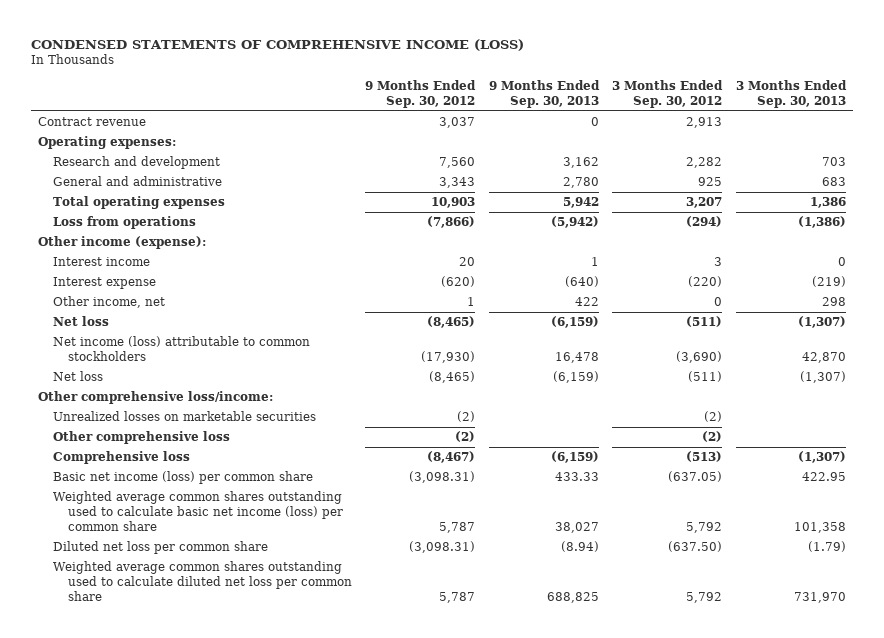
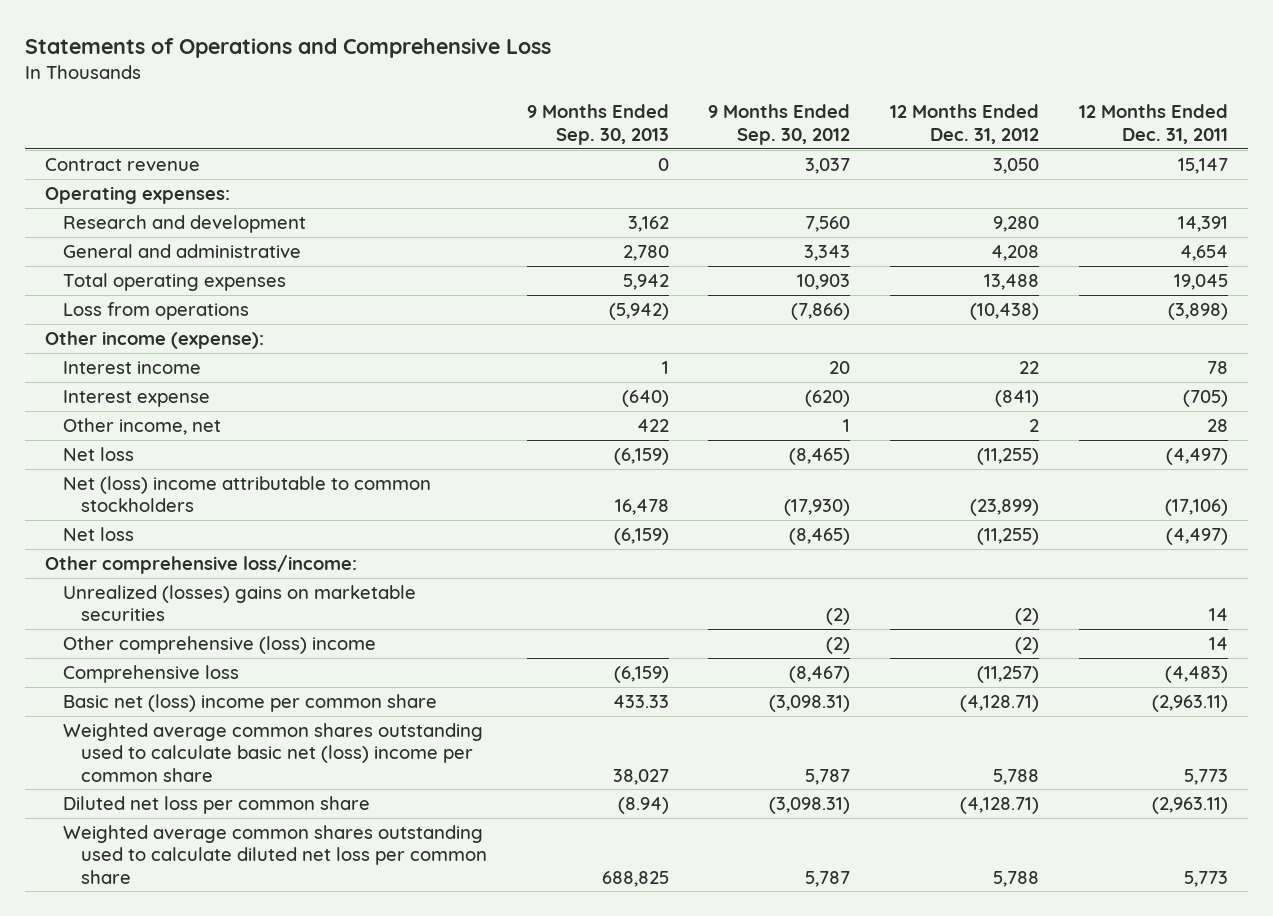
[31,38,525,51] CONDENSED STATEMENTS OF COMPREHENSIVE INCOME (LOSS) -> [25,38,552,59] Statements of Operations and Comprehensive Loss
[612,79,724,108] 3 Months Ended Sep. 30, 2012 -> none
[735,79,847,108] 3 Months Ended Sep. 30, 2013 -> none
none -> [890,104,1040,144] 12 Months Ended Dec. 31, 2012
none -> [1078,104,1228,144] 12 Months Ended Dec. 31, 2011
[52,336,310,362] Net income (loss) attributable to common stockholders -> [63,475,432,513] Net (loss) income attributable to common stockholders
[52,411,316,422] Unrealized losses on marketable securities -> [63,584,417,622] Unrealized (losses) gains on marketable securities
[52,431,230,445] Other comprehensive loss -> [63,635,377,654] Other comprehensive (loss) income
[52,471,313,485] Basic net income (loss) per common share -> [63,693,438,712] Basic net (loss) income per common share
[52,491,343,531] Weighted average common shares outstanding used to calculate basic net income (loss) per common share -> [63,722,484,782] Weighted average common shares outstanding used to calculate basic net (loss) income per common share

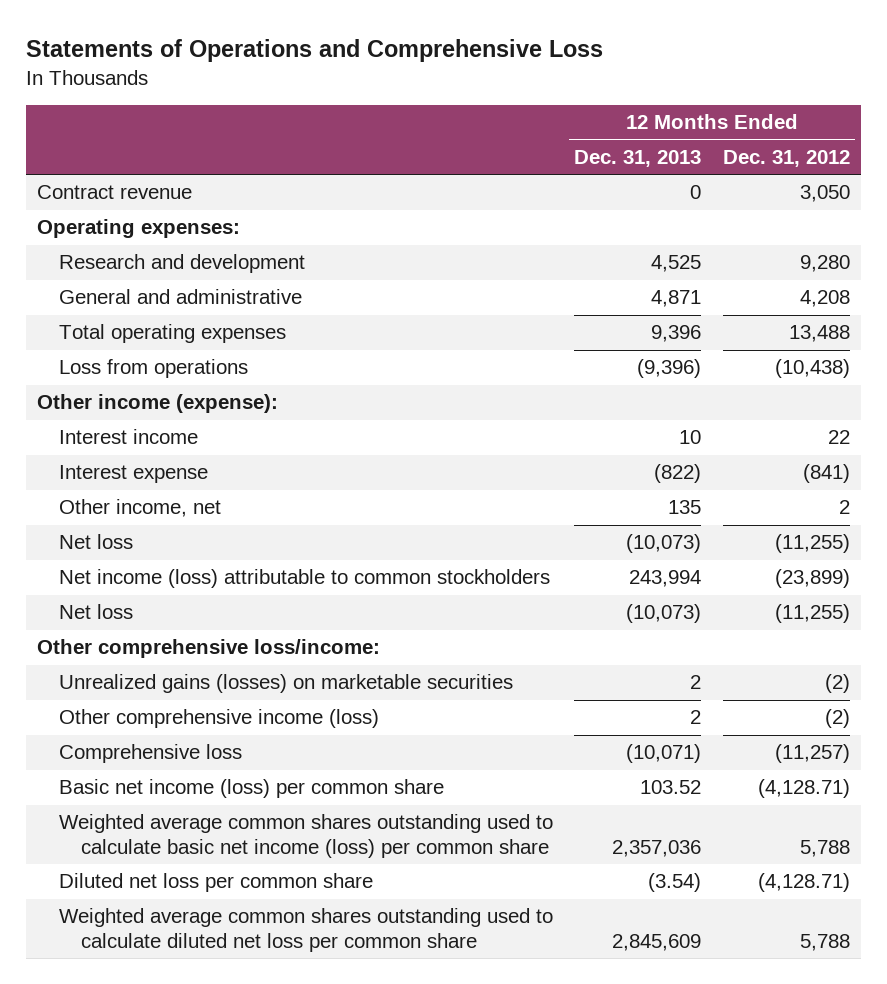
[526,104,669,145] 9 Months Ended Sep. 30, 2013 -> none
[708,104,851,145] 9 Months Ended Sep. 30, 2012 -> none
[1078,104,1228,144] 12 Months Ended Dec. 31, 2011 -> none
none -> [574,149,702,167] Dec. 31, 2013
[63,475,432,513] Net (loss) income attributable to common stockholders -> [58,569,550,589] Net income (loss) attributable to common stockholders
[63,584,417,622] Unrealized (losses) gains on marketable securities -> [58,674,513,694] Unrealized gains (losses) on marketable securities
[63,635,377,654] Other comprehensive (loss) income -> [58,709,379,729] Other comprehensive income (loss)
[63,693,438,712] Basic net (loss) income per common share -> [58,779,444,799] Basic net income (loss) per common share
[63,722,484,782] Weighted average common shares outstanding used to calculate basic net (loss) income per common share -> [58,814,553,858] Weighted average common shares outstanding used to calculate basic net income (loss) per common share

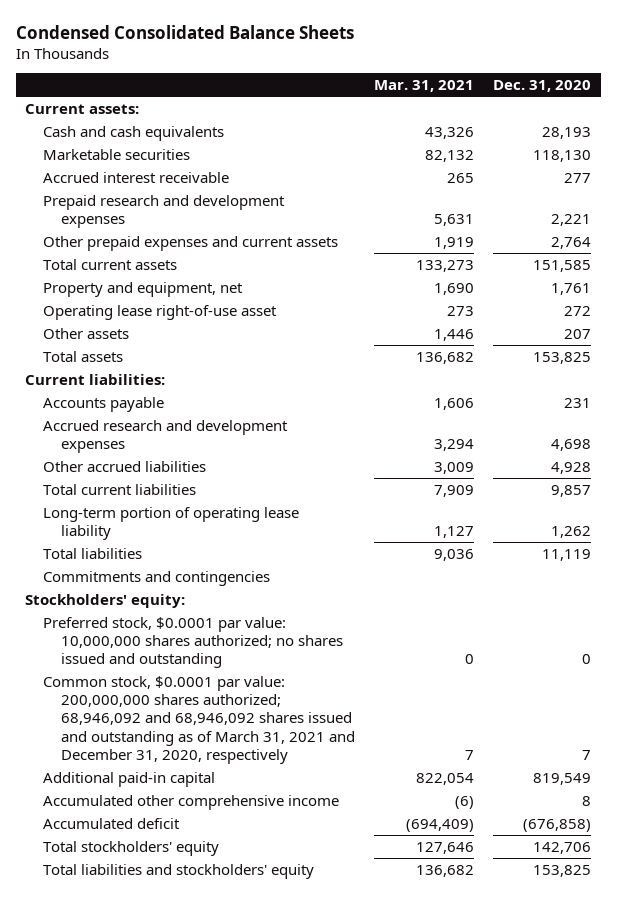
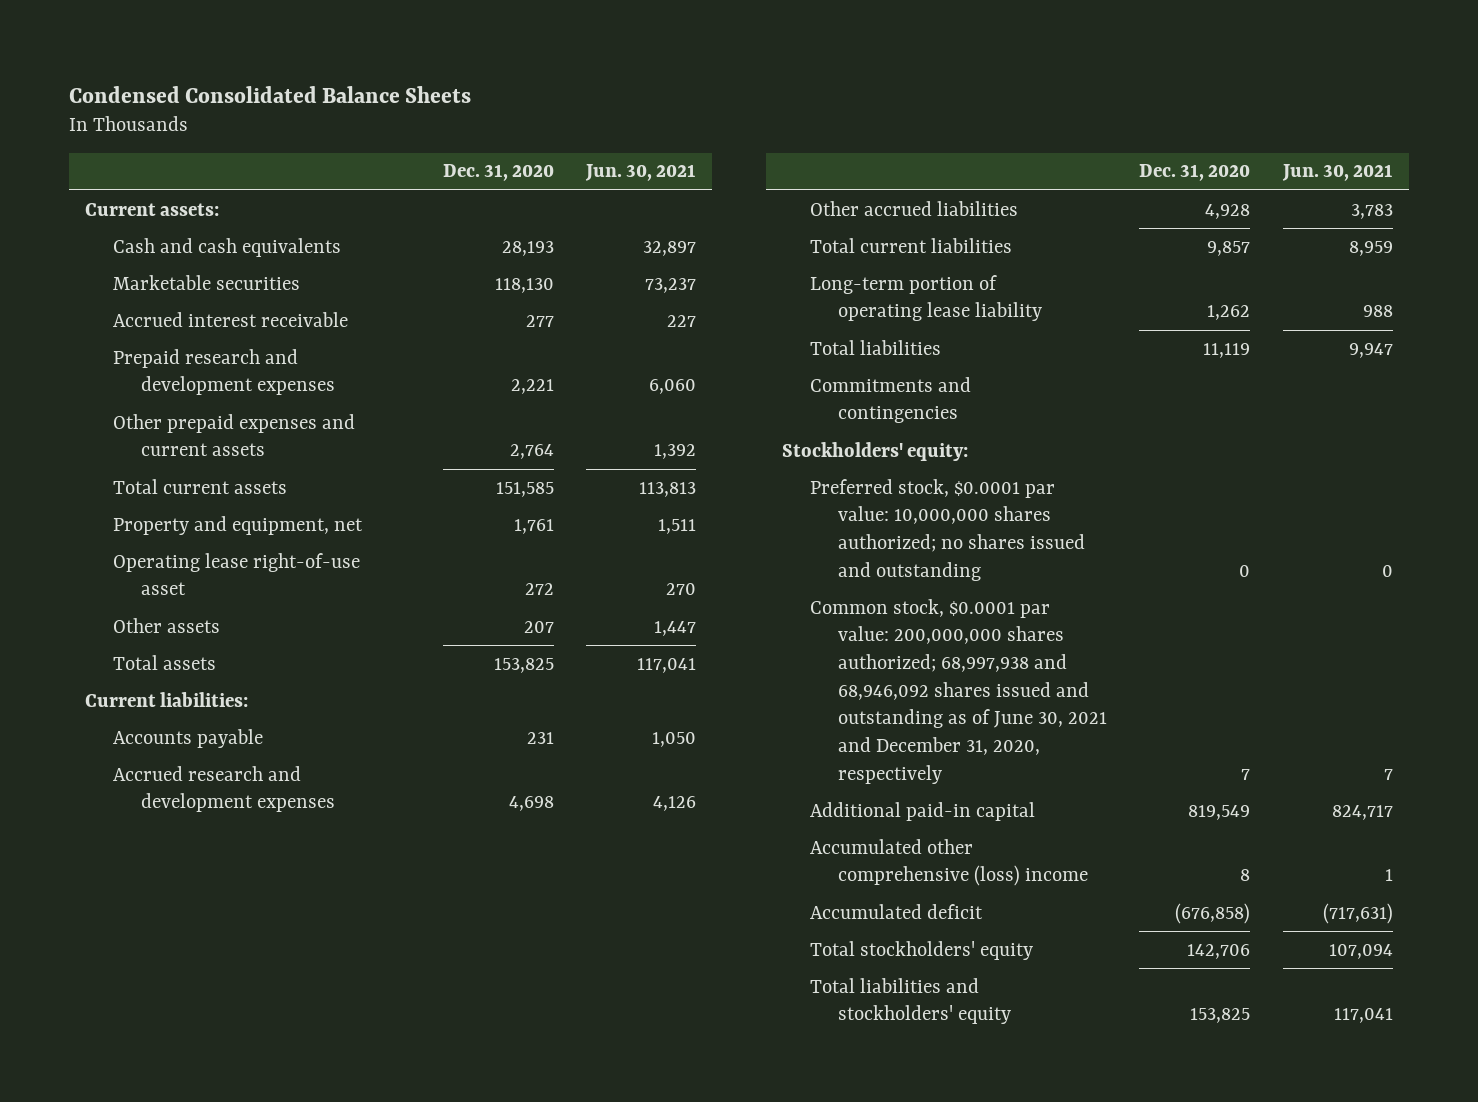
[373,80,474,93] Mar. 31, 2021 -> none
none -> [585,164,697,182] Jun. 30, 2021
[42,675,355,764] Common stock, $0.0001 par value: 200,000,000 shares authorized; 68,946,092 and 68,946,092 shares issued and outstanding as of March 31, 2021 and December 31, 2020, respectively -> [810,598,1107,784] Common stock, $0.0001 par value: 200,000,000 shares authorized; 68,997,938 and 68,946,092 shares issued and outstanding as of June 30, 2021 and December 31, 2020, respectively
[42,794,339,810] Accumulated other comprehensive income -> [810,838,1088,887] Accumulated other comprehensive (loss) income

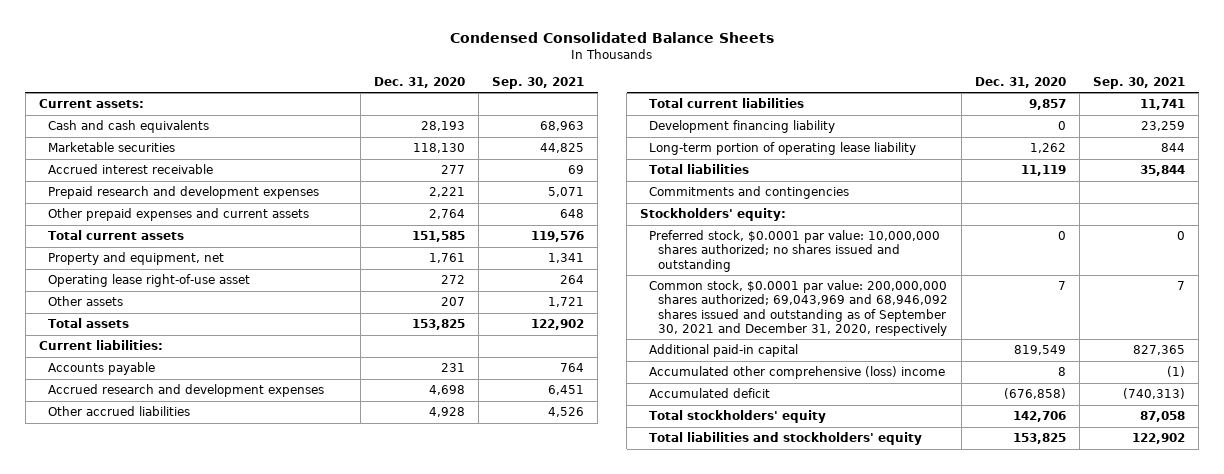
[585,164,697,182] Jun. 30, 2021 -> none
none -> [492,76,585,89] Sep. 30, 2021
none -> [648,120,835,134] Development financing liability
[810,598,1107,784] Common stock, $0.0001 par value: 200,000,000 shares authorized; 68,997,938 and 68,946,092 shares issued and outstanding as of June 30, 2021 and December 31, 2020, respectively -> [648,280,948,336] Common stock, $0.0001 par value: 200,000,000 shares authorized; 69,043,969 and 68,946,092 shares issued and outstanding as of September 30, 2021 and December 31, 2020, respectively

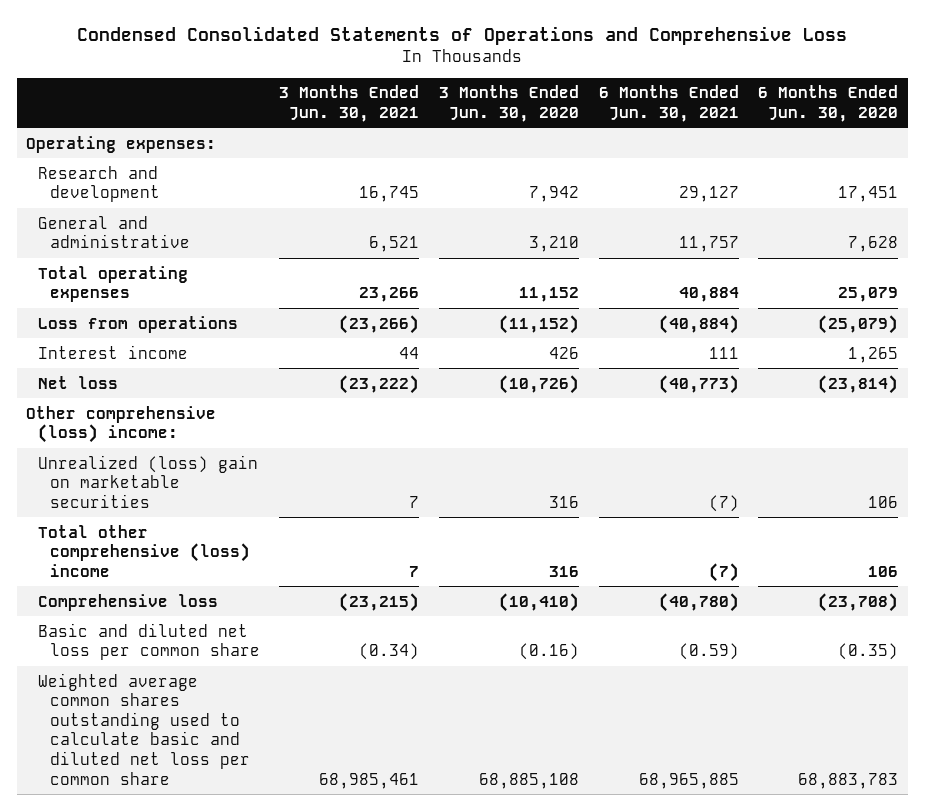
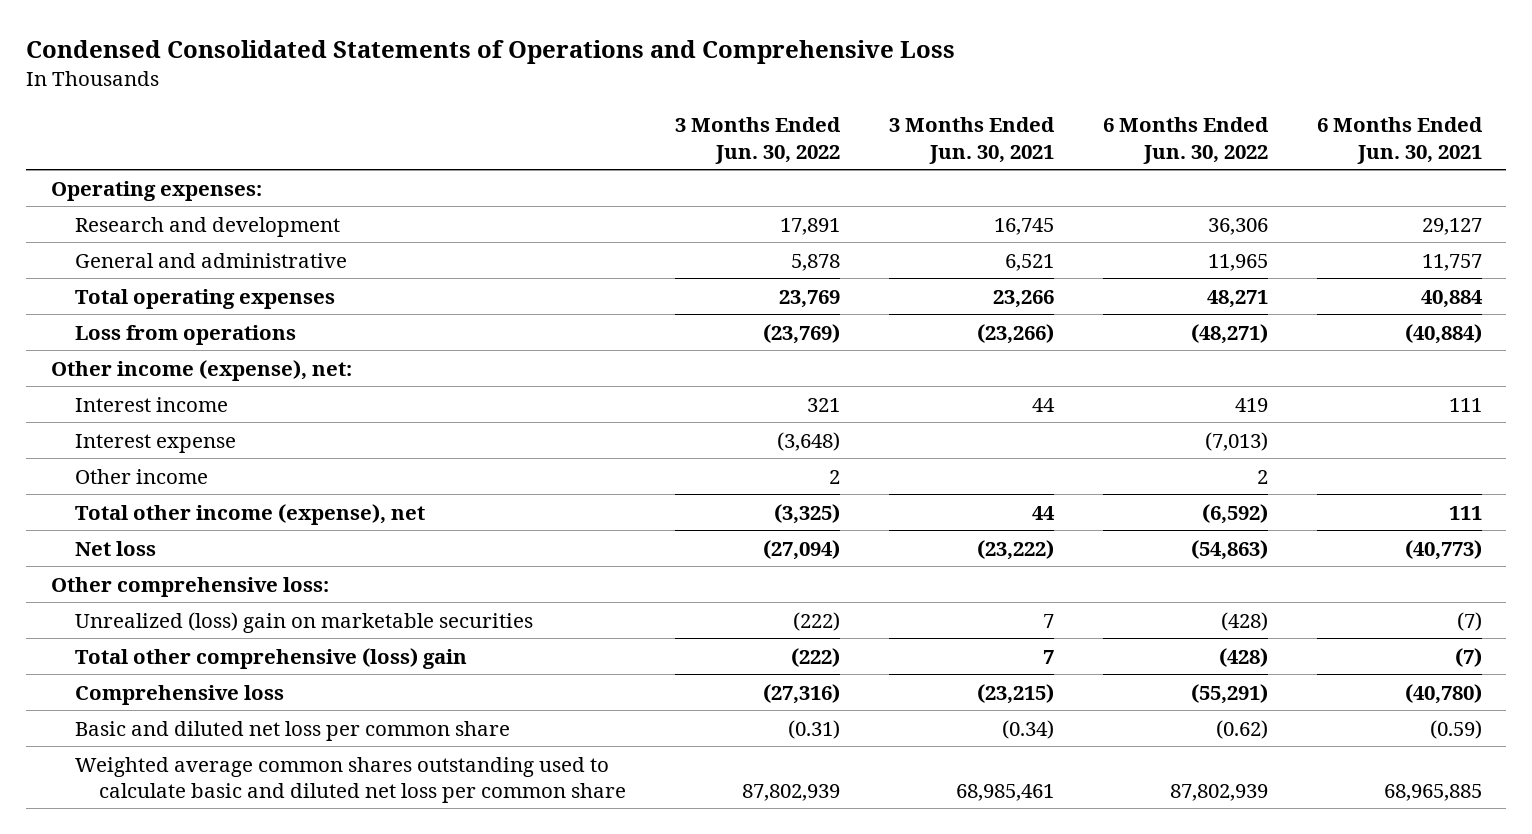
[439,85,580,122] 3 Months Ended Jun. 30, 2020 -> none
[758,85,899,122] 6 Months Ended Jun. 30, 2020 -> none
none -> [674,117,841,164] 3 Months Ended Jun. 30, 2022
none -> [1102,117,1269,164] 6 Months Ended Jun. 30, 2022
none -> [50,359,352,381] Other income (expense), net:
none -> [74,433,236,453] Interest expense
none -> [74,468,208,484] Other income
none -> [74,503,425,525] Total other income (expense), net
[26,405,217,444] Other comprehensive (loss) income: -> [50,576,329,597] Other comprehensive loss:
[38,524,250,577] Total other comprehensive (loss) income -> [74,647,467,669] Total other comprehensive (loss) gain

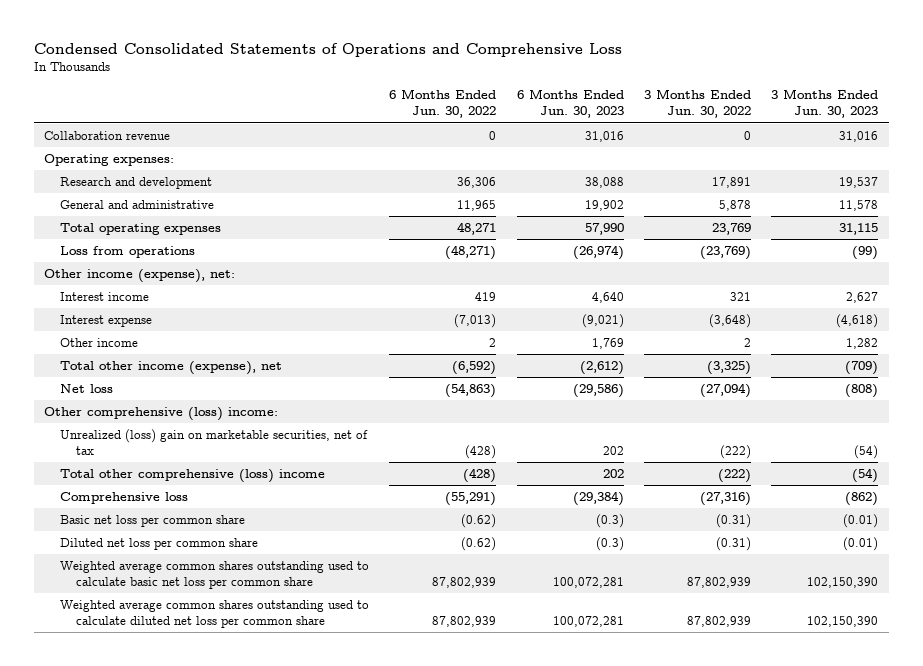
[888,117,1055,164] 3 Months Ended Jun. 30, 2021 -> none
[1316,117,1483,164] 6 Months Ended Jun. 30, 2021 -> none
none -> [516,89,624,119] 6 Months Ended Jun. 30, 2023
none -> [771,89,879,119] 3 Months Ended Jun. 30, 2023
none -> [44,130,171,140] Collaboration revenue
[50,576,329,597] Other comprehensive loss: -> [44,406,279,421] Other comprehensive (loss) income:
[74,611,533,633] Unrealized (loss) gain on marketable securities -> [59,428,368,456] Unrealized (loss) gain on marketable securities, net of tax
[74,647,467,669] Total other comprehensive (loss) gain -> [59,468,325,483] Total other comprehensive (loss) income
[74,720,510,741] Basic and diluted net loss per common share -> [59,514,245,527] Basic net loss per common share
none -> [59,537,258,550] Diluted net loss per common share
none -> [59,560,369,590] Weighted average common shares outstanding used to calculate basic net loss per common share
[74,756,626,803] Weighted average common shares outstanding used to calculate basic and diluted net loss per common share -> [59,599,369,629] Weighted average common shares outstanding used to calculate diluted net loss per common share

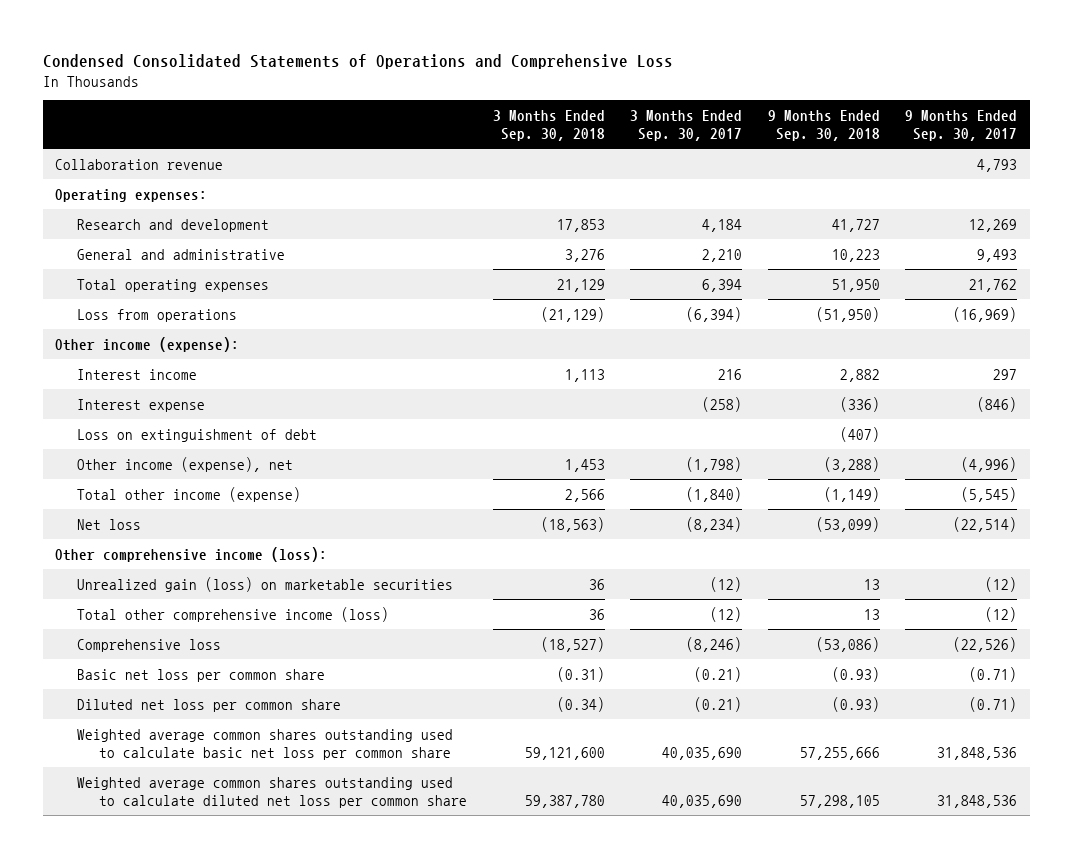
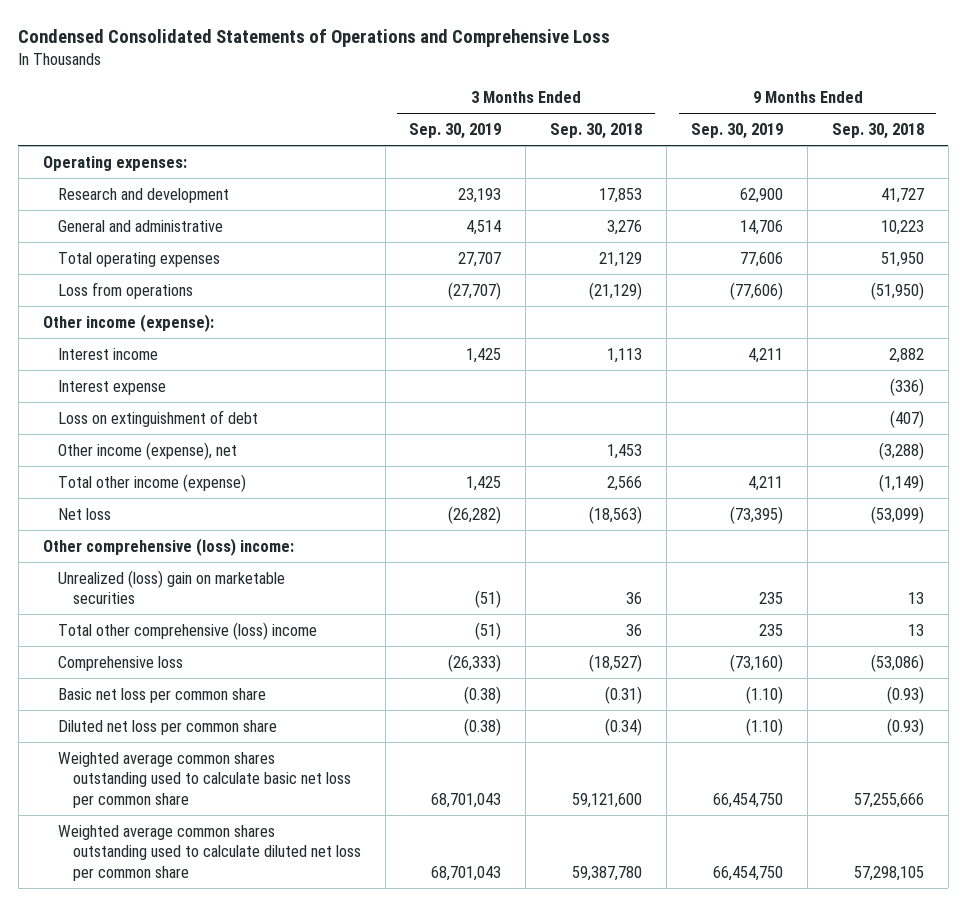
[630,109,743,142] 3 Months Ended Sep. 30, 2017 -> none
[905,109,1018,142] 9 Months Ended Sep. 30, 2017 -> none
none -> [409,123,502,140] Sep. 30, 2019
none -> [691,123,784,140] Sep. 30, 2019
[55,158,224,170] Collaboration revenue -> none
[55,546,328,562] Other comprehensive income (loss): -> [42,537,294,556] Other comprehensive (loss) income:
[77,576,454,592] Unrealized gain (loss) on marketable securities -> [57,569,285,605] Unrealized (loss) gain on marketable securities
[77,606,390,622] Total other comprehensive income (loss) -> [57,621,317,640] Total other comprehensive (loss) income

